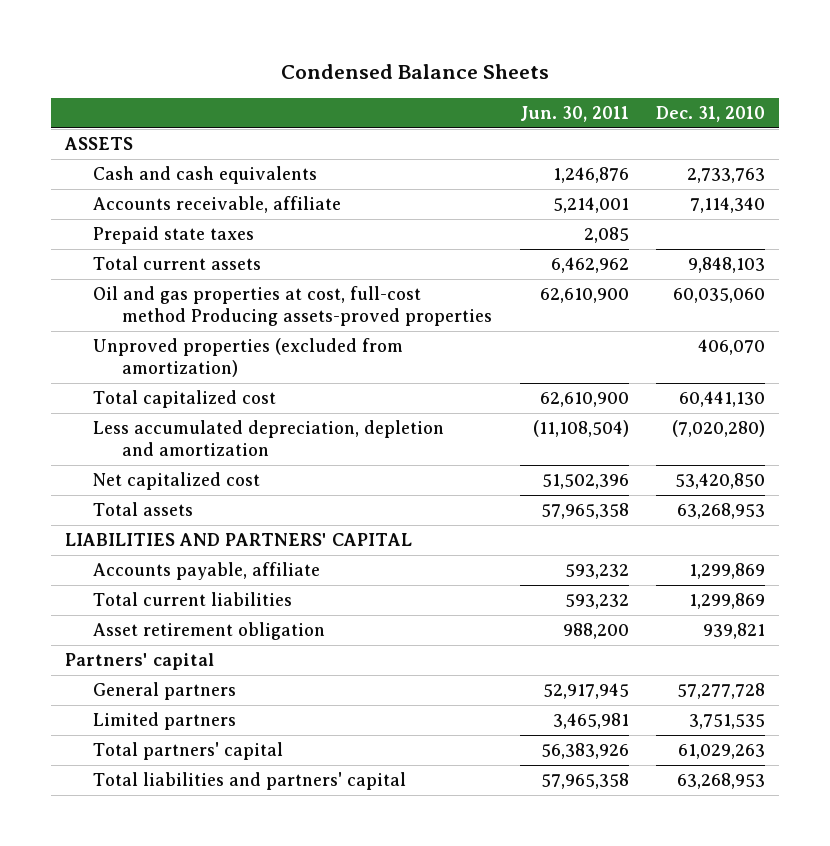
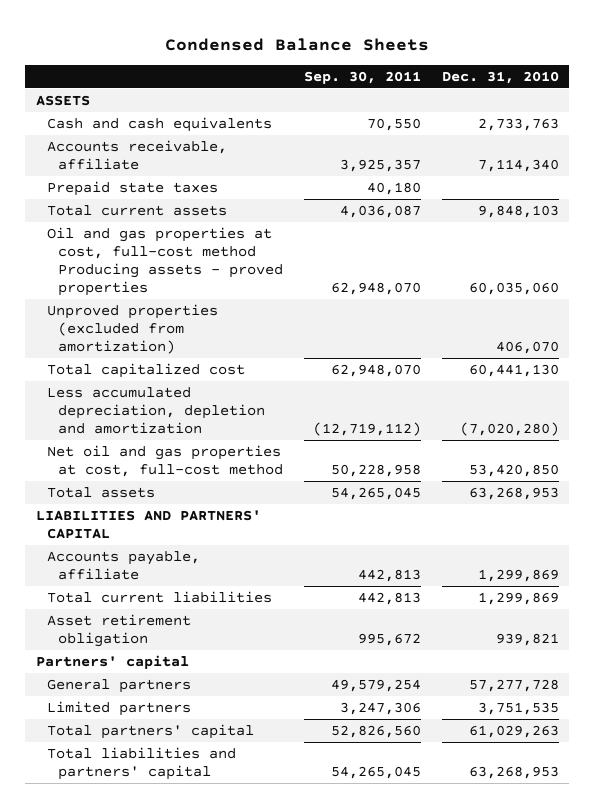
[519,105,629,122] Jun. 30, 2011 -> none
none -> [303,71,421,85] Sep. 30, 2011
[93,286,492,327] Oil and gas properties at cost, full-cost method Producing assets-proved properties -> [46,226,284,297] Oil and gas properties at cost, full-cost method Producing assets - proved properties
[93,472,261,491] Net capitalized cost -> [46,444,284,478] Net oil and gas properties at cost, full-cost method

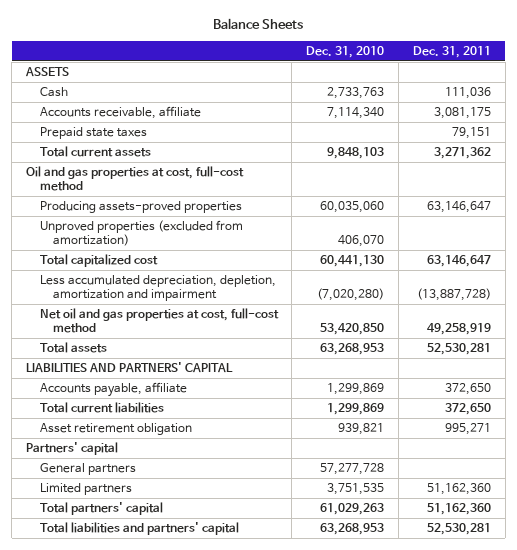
[165,37,430,51] Condensed Balance Sheets -> [213,18,304,30] Balance Sheets
[303,71,421,85] Sep. 30, 2011 -> none
none -> [412,45,491,58] Dec. 31, 2011
[46,116,272,132] Cash and cash equivalents -> [39,87,68,98] Cash
none -> [26,166,245,192] Oil and gas properties at cost, full-cost method
[46,226,284,297] Oil and gas properties at cost, full-cost method Producing assets - proved properties -> [39,201,242,214] Producing assets-proved properties
[46,386,266,435] Less accumulated depreciation, depletion and amortization -> [39,275,276,302] Less accumulated depreciation, depletion, amortization and impairment

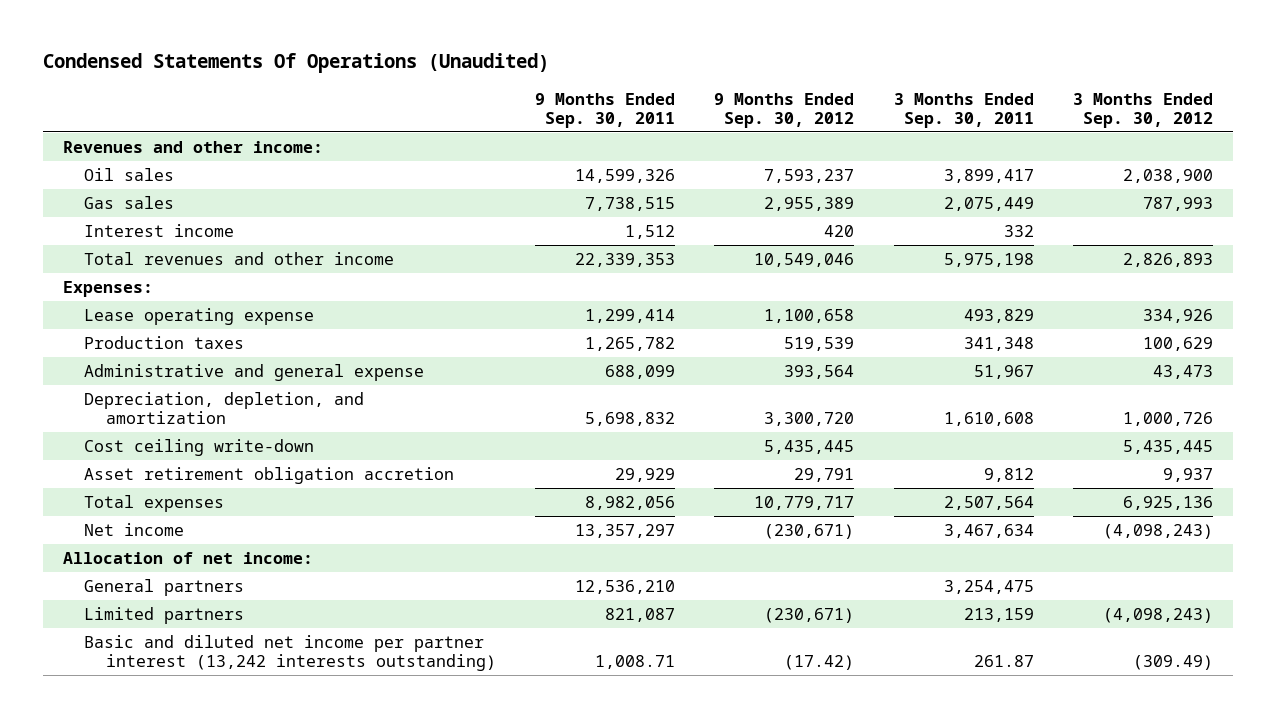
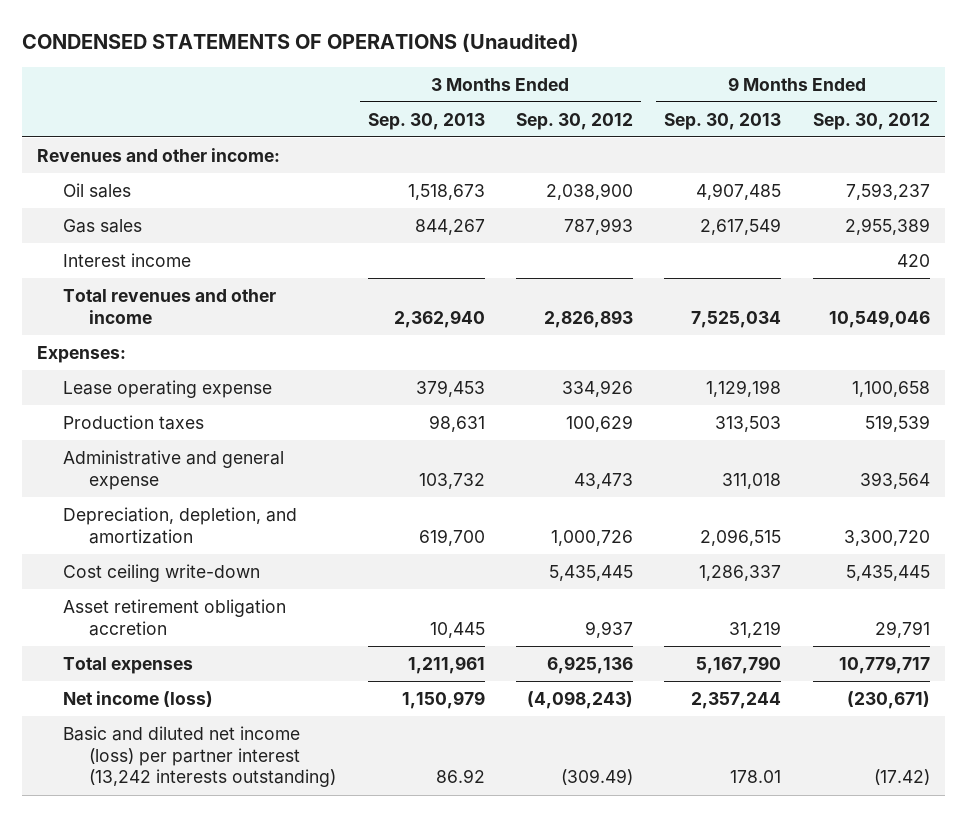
[42,53,549,74] Condensed Statements Of Operations (Unaudited) -> [21,33,579,53] CONDENSED STATEMENTS OF OPERATIONS (Unaudited)
[534,92,675,128] 9 Months Ended Sep. 30, 2011 -> none
[893,92,1034,128] 3 Months Ended Sep. 30, 2011 -> none
none -> [367,112,485,130] Sep. 30, 2013
none -> [664,112,782,130] Sep. 30, 2013
[62,551,313,564] Allocation of net income: -> none
[84,578,245,596] General partners -> none
[84,606,245,624] Limited partners -> none
[84,522,185,536] Net income -> [63,690,214,707] Net income (loss)
[84,634,496,671] Basic and diluted net income per partner interest (13,242 interests outstanding) -> [63,725,337,788] Basic and diluted net income (loss) per partner interest (13,242 interests outstanding)

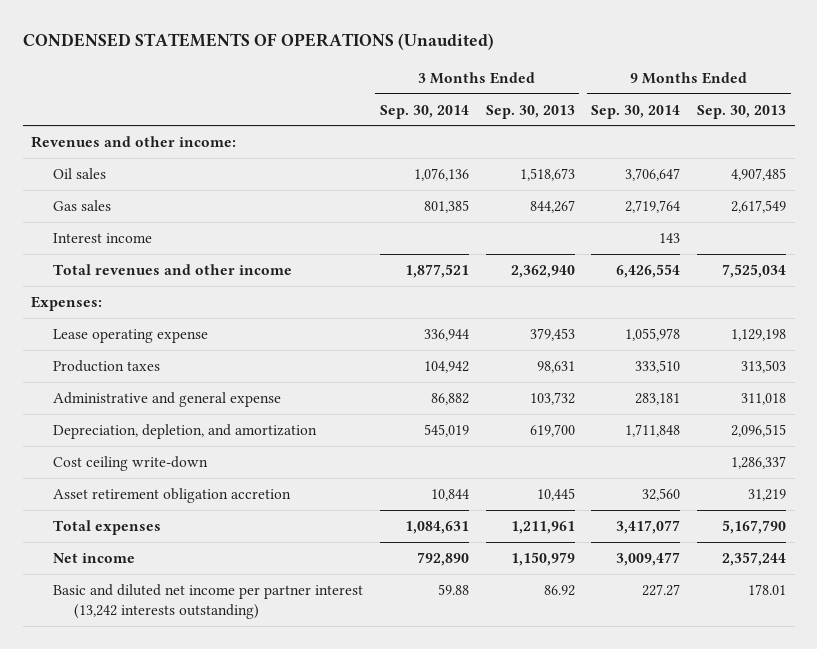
[515,112,633,130] Sep. 30, 2012 -> none
[812,112,930,130] Sep. 30, 2012 -> none
none -> [379,104,469,119] Sep. 30, 2014
none -> [591,104,681,119] Sep. 30, 2014
[63,690,214,707] Net income (loss) -> [52,552,135,563] Net income
[63,725,337,788] Basic and diluted net income (loss) per partner interest (13,242 interests outstanding) -> [52,583,363,619] Basic and diluted net income per partner interest (13,242 interests outstanding)

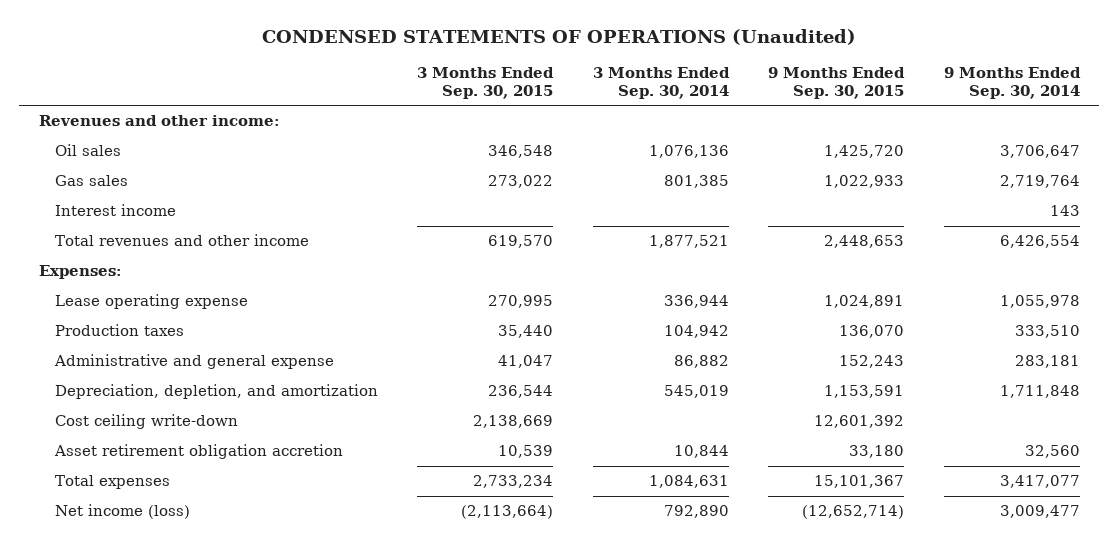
[485,104,575,119] Sep. 30, 2013 -> none
[697,104,787,119] Sep. 30, 2013 -> none
none -> [417,67,555,99] 3 Months Ended Sep. 30, 2015
none -> [768,67,906,99] 9 Months Ended Sep. 30, 2015
[52,583,363,619] Basic and diluted net income per partner interest (13,242 interests outstanding) -> none
[52,552,135,563] Net income -> [54,504,190,520] Net income (loss)

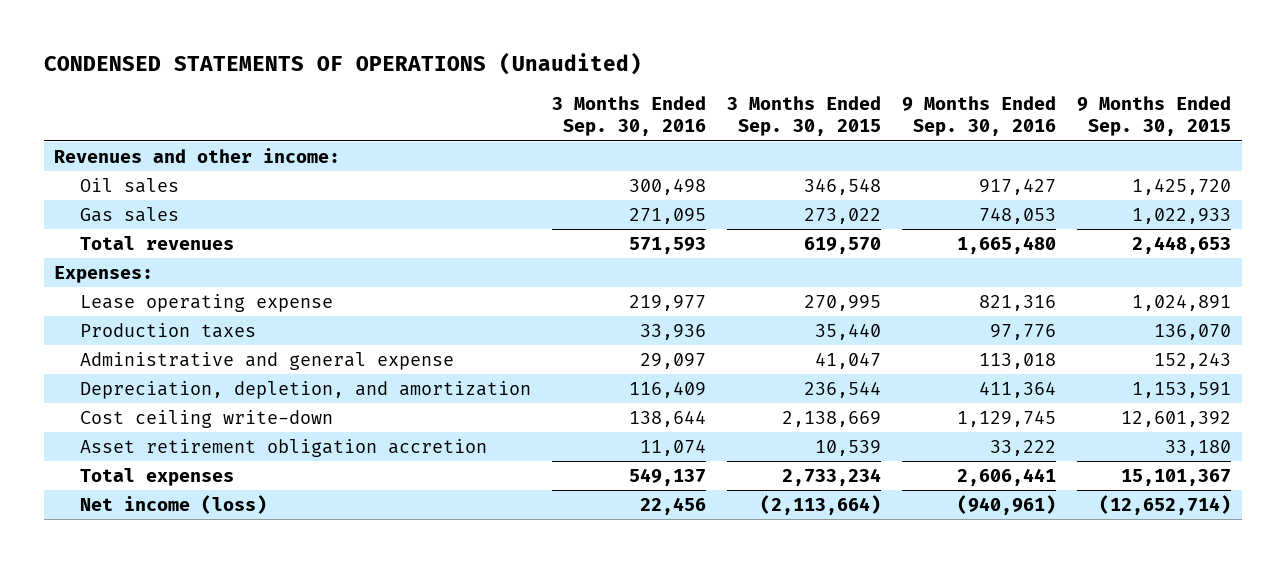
[592,67,730,99] 3 Months Ended Sep. 30, 2014 -> none
[943,67,1081,99] 9 Months Ended Sep. 30, 2014 -> none
none -> [552,95,707,137] 3 Months Ended Sep. 30, 2016
none -> [902,95,1057,137] 9 Months Ended Sep. 30, 2016
[54,204,176,217] Interest income -> none
[54,234,309,247] Total revenues and other income -> [80,235,235,250] Total revenues

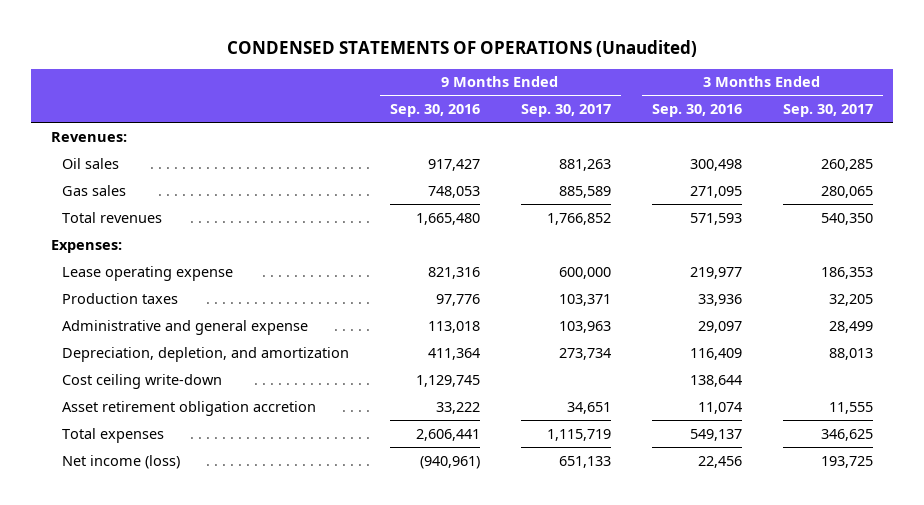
[727,95,882,137] 3 Months Ended Sep. 30, 2015 -> none
[1077,95,1232,137] 9 Months Ended Sep. 30, 2015 -> none
none -> [520,104,611,118] Sep. 30, 2017
none -> [782,104,873,118] Sep. 30, 2017
[54,147,341,163] Revenues and other income: -> [51,131,128,142] Revenues:

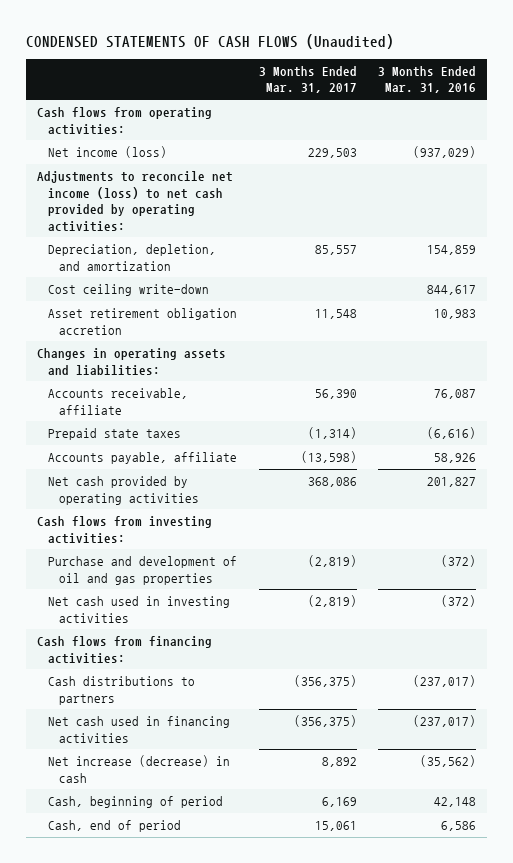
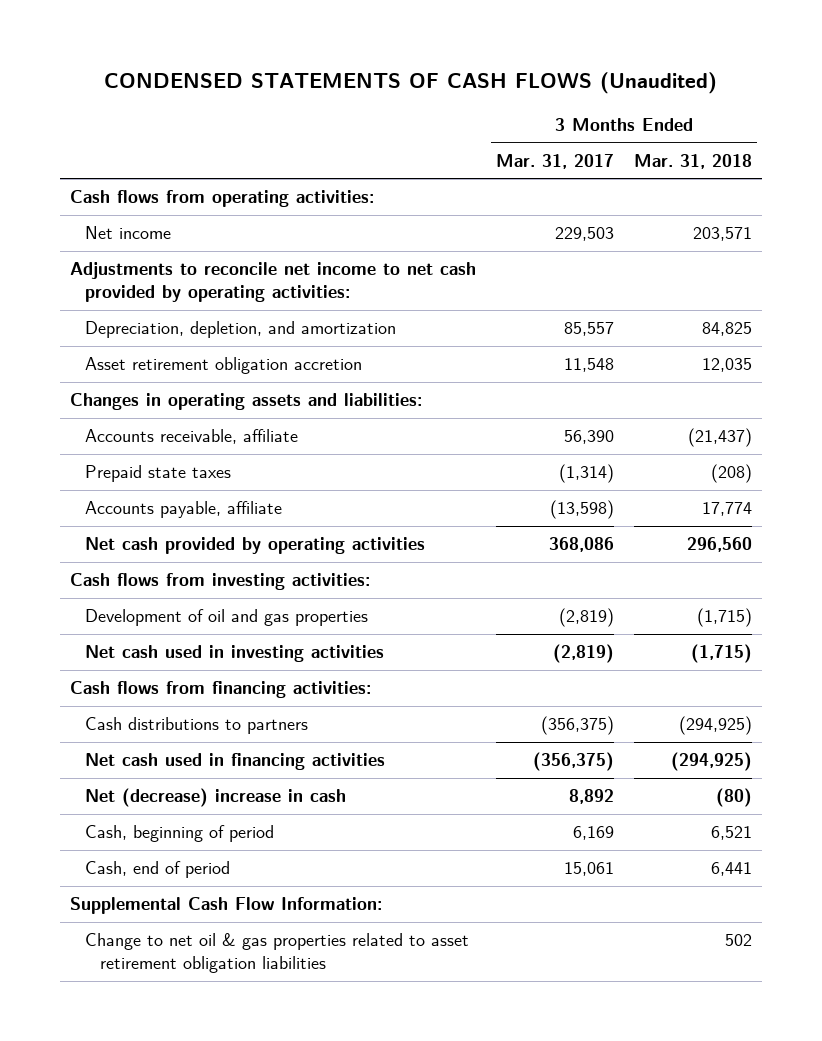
[378,65,477,94] 3 Months Ended Mar. 31, 2016 -> none
none -> [634,153,753,169] Mar. 31, 2018
[47,145,167,158] Net income (loss) -> [84,226,171,240] Net income
[36,170,233,232] Adjustments to reconcile net income (loss) to net cash provided by operating activities: -> [69,262,476,303] Adjustments to reconcile net income to net cash provided by operating activities:
[47,283,209,296] Cost ceiling write-down -> none
[47,555,237,585] Purchase and development of oil and gas properties -> [84,609,368,627] Development of oil and gas properties
[47,754,230,783] Net increase (decrease) in cash -> [84,788,346,808] Net (decrease) increase in cash
none -> [69,897,382,915] Supplemental Cash Flow Information:
none -> [84,933,469,974] Change to net oil & gas properties related to asset retirement obligation liabilities

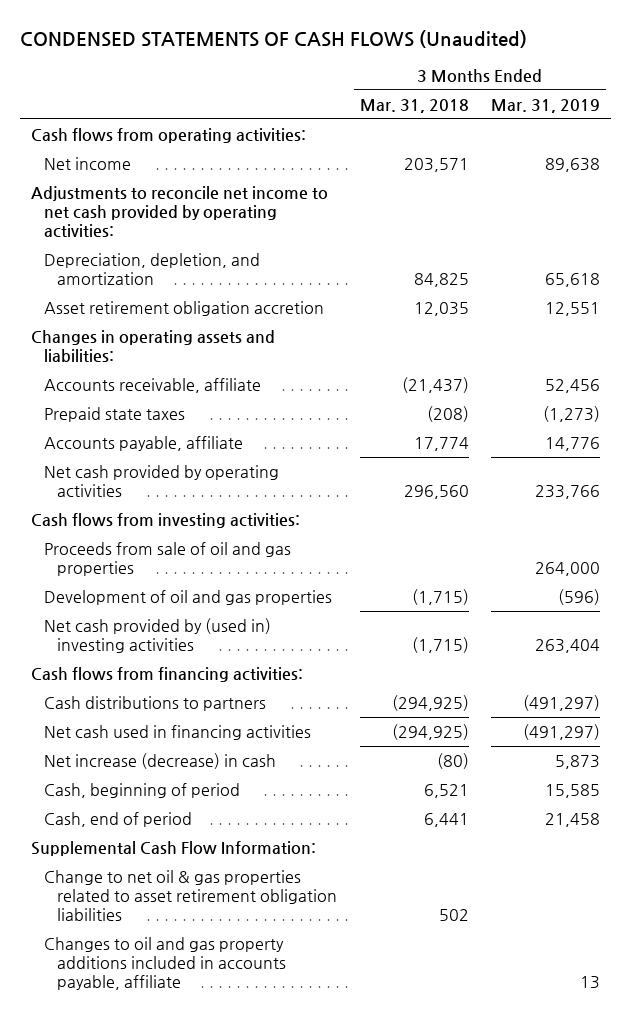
[495,153,614,169] Mar. 31, 2017 -> none
none -> [491,98,601,113] Mar. 31, 2019
none -> [44,542,292,577] Proceeds from sale of oil and gas properties
[84,645,384,663] Net cash used in investing activities -> [44,618,272,654] Net cash provided by (used in) investing activities
[84,788,346,808] Net (decrease) increase in cash -> [44,753,277,770] Net increase (decrease) in cash
none -> [44,937,287,991] Changes to oil and gas property additions included in accounts payable, affiliate

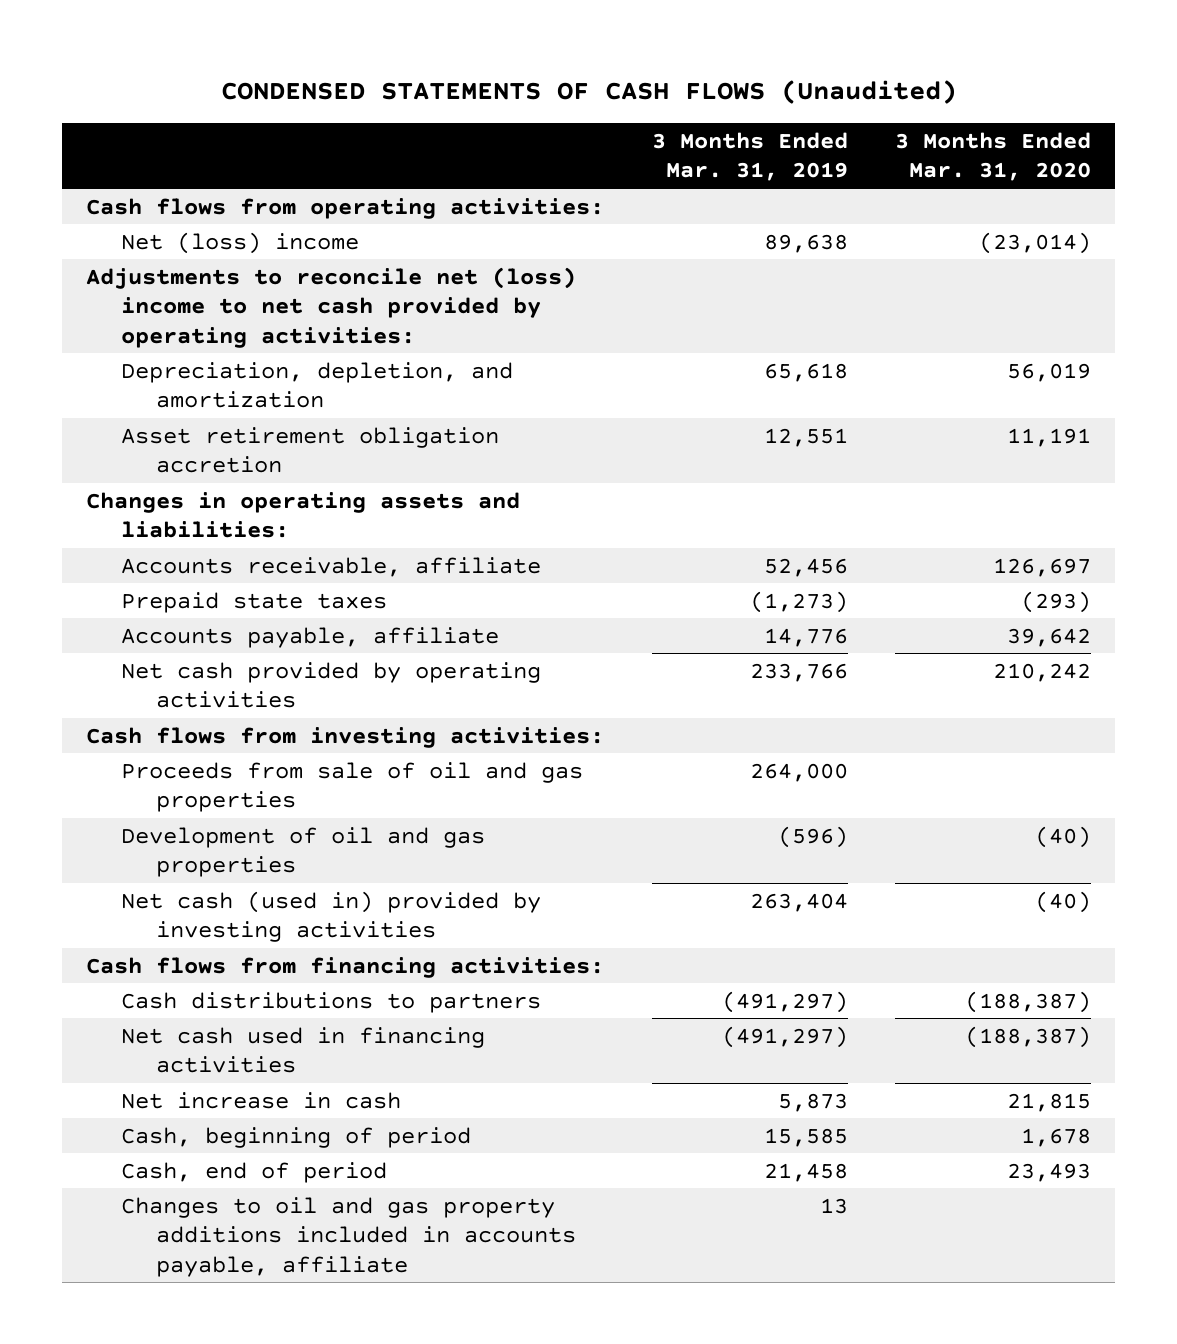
[359,98,469,113] Mar. 31, 2018 -> none
none -> [895,131,1092,182] 3 Months Ended Mar. 31, 2020
[44,157,132,171] Net income -> [121,231,360,254] Net (loss) income
[30,186,328,239] Adjustments to reconcile net income to net cash provided by operating activities: -> [86,266,577,348] Adjustments to reconcile net (loss) income to net cash provided by operating activities:
[44,618,272,654] Net cash provided by (used in) investing activities -> [121,890,542,943] Net cash (used in) provided by investing activities
[44,753,277,770] Net increase (decrease) in cash -> [121,1091,402,1109] Net increase in cash
[30,841,316,857] Supplemental Cash Flow Information: -> none
[44,870,338,922] Change to net oil & gas properties related to asset retirement obligation liabilities -> none

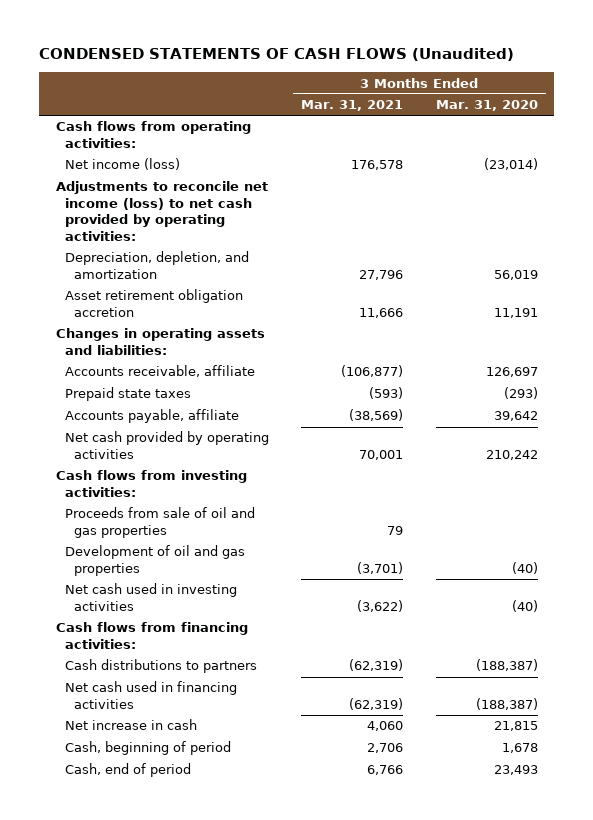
[651,131,848,182] 3 Months Ended Mar. 31, 2019 -> none
none -> [301,100,404,112] Mar. 31, 2021
[121,231,360,254] Net (loss) income -> [64,158,180,171] Net income (loss)
[86,266,577,348] Adjustments to reconcile net (loss) income to net cash provided by operating activities: -> [55,181,268,241] Adjustments to reconcile net income (loss) to net cash provided by operating activities:
[121,890,542,943] Net cash (used in) provided by investing activities -> [64,583,237,611] Net cash used in investing activities
[121,1196,576,1277] Changes to oil and gas property additions included in accounts payable, affiliate -> none

